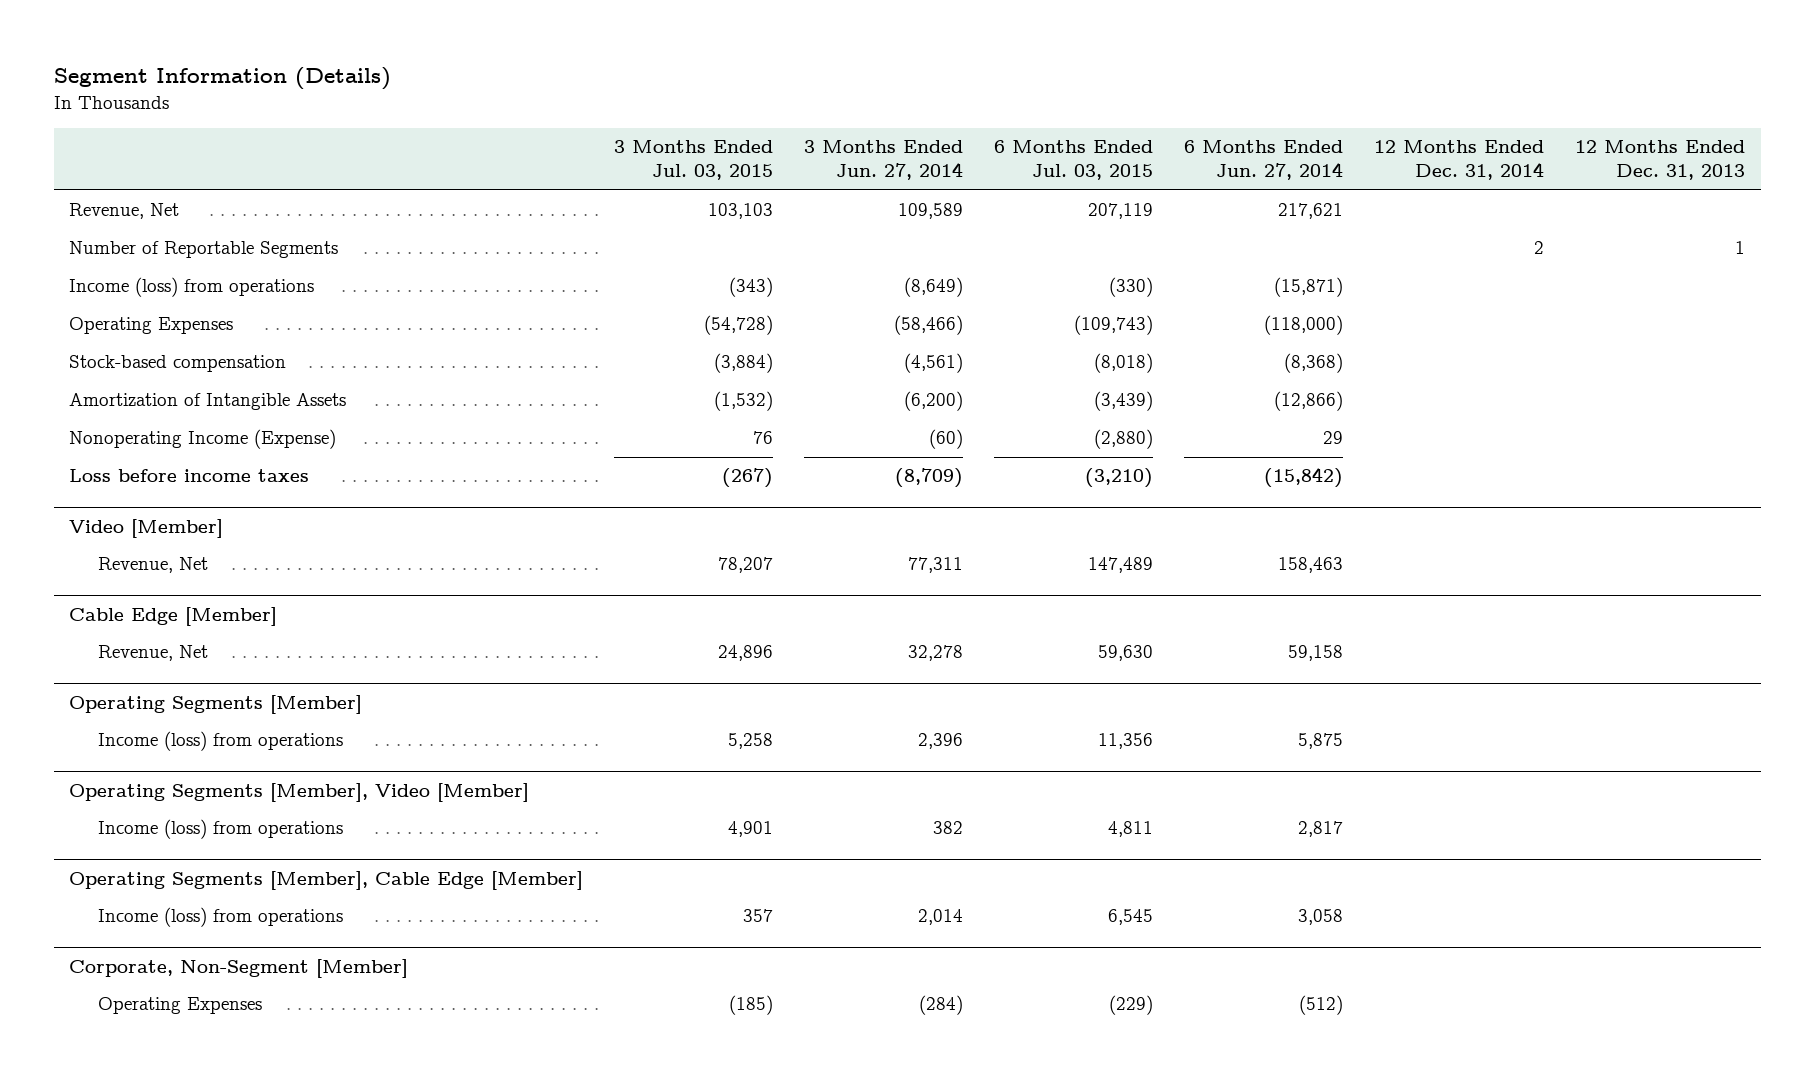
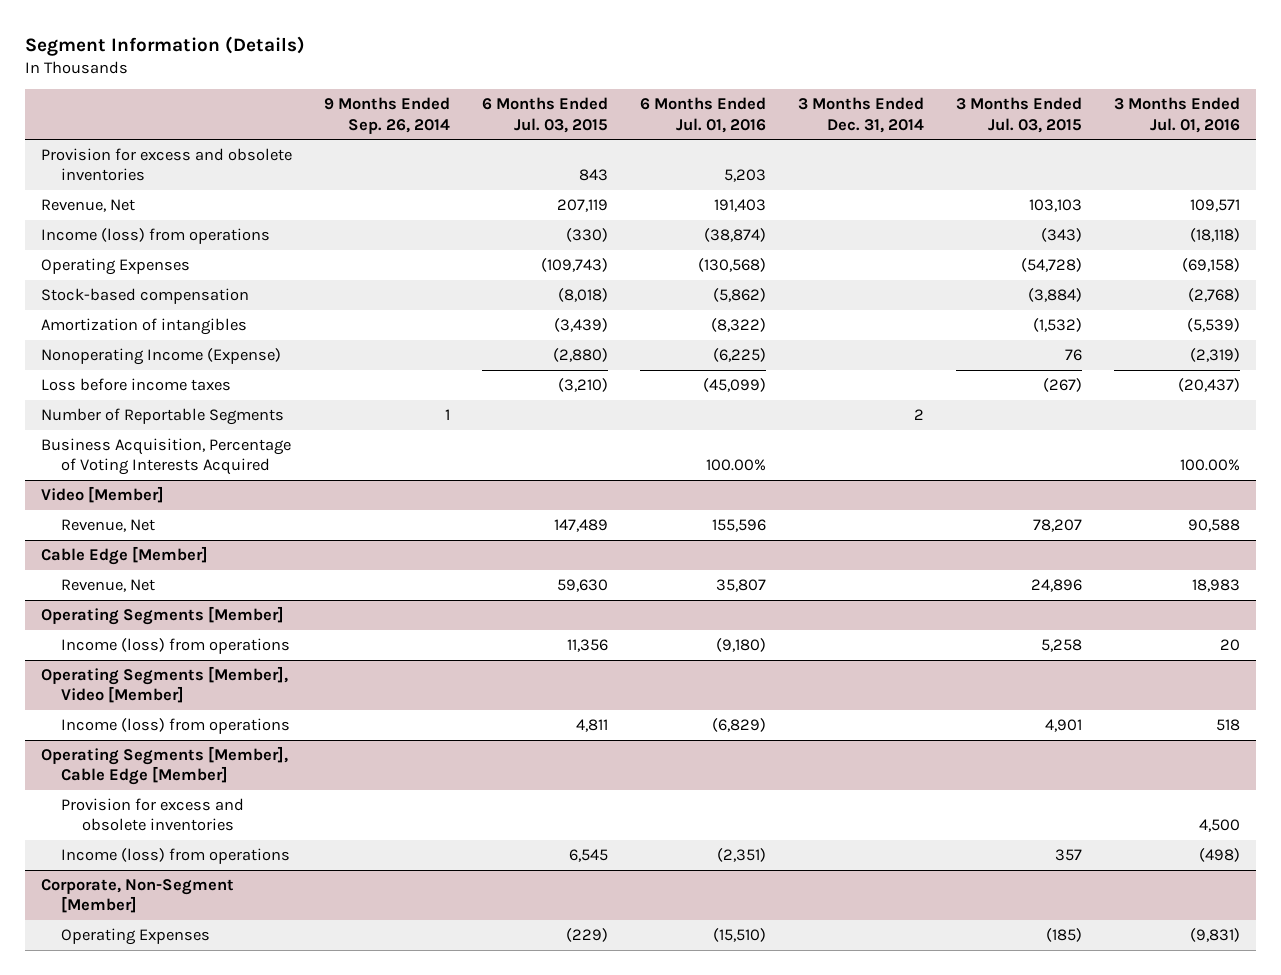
[804,140,964,181] 3 Months Ended Jun. 27, 2014 -> none
[1184,140,1344,181] 6 Months Ended Jun. 27, 2014 -> none
[1374,140,1545,181] 12 Months Ended Dec. 31, 2014 -> none
[1575,140,1746,181] 12 Months Ended Dec. 31, 2013 -> none
none -> [323,97,450,134] 9 Months Ended Sep. 26, 2014
none -> [639,97,766,133] 6 Months Ended Jul. 01, 2016
none -> [797,97,924,133] 3 Months Ended Dec. 31, 2014
none -> [1113,97,1240,133] 3 Months Ended Jul. 01, 2016
none -> [40,148,292,182] Provision for excess and obsolete inventories
[69,393,347,411] Amortization of Intangible Assets -> [40,318,247,336] Amortization of intangibles
[69,241,339,259] Number of Reportable Segments -> [40,408,284,426] Number of Reportable Segments
none -> [40,438,291,476] Business Acquisition, Percentage of Voting Interests Acquired
none -> [61,798,245,832] Provision for excess and obsolete inventories

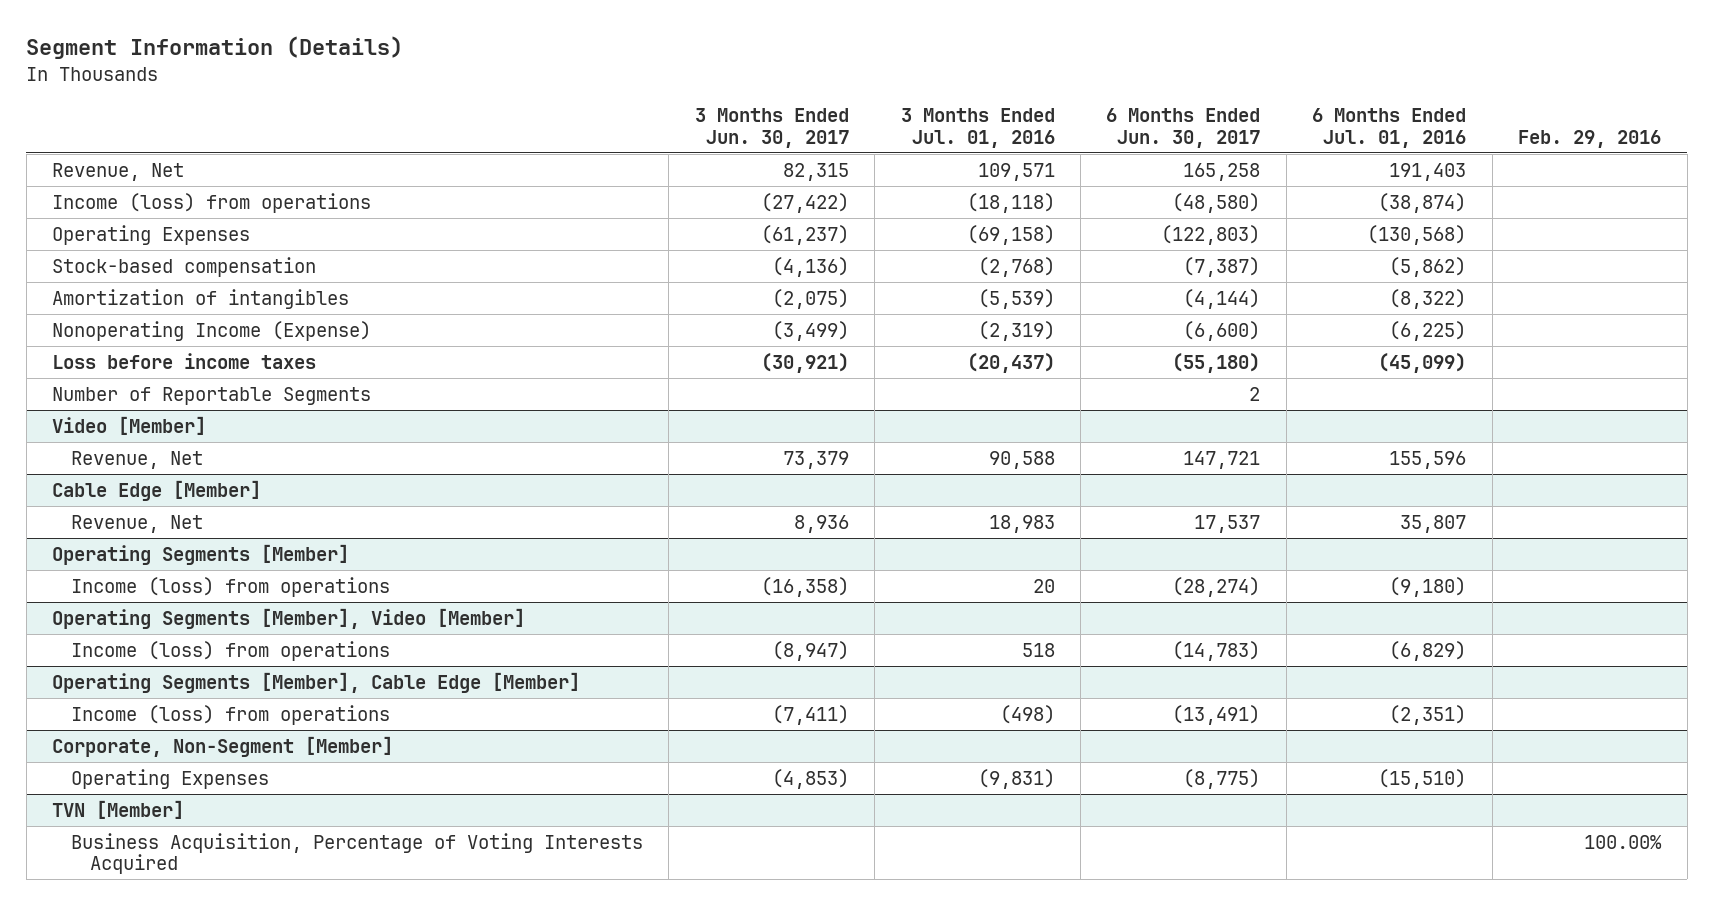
[323,97,450,134] 9 Months Ended Sep. 26, 2014 -> none
[481,97,608,133] 6 Months Ended Jul. 03, 2015 -> none
[797,97,924,133] 3 Months Ended Dec. 31, 2014 -> none
[955,97,1082,133] 3 Months Ended Jul. 03, 2015 -> none
none -> [694,107,849,148] 3 Months Ended Jun. 30, 2017
none -> [1106,107,1261,148] 6 Months Ended Jun. 30, 2017
none -> [1518,129,1662,148] Feb. 29, 2016
[40,148,292,182] Provision for excess and obsolete inventories -> none
[40,438,291,476] Business Acquisition, Percentage of Voting Interests Acquired -> none
[61,798,245,832] Provision for excess and obsolete inventories -> none
none -> [52,799,185,819] TVN [Member]
none -> [70,832,643,875] Business Acquisition, Percentage of Voting Interests Acquired

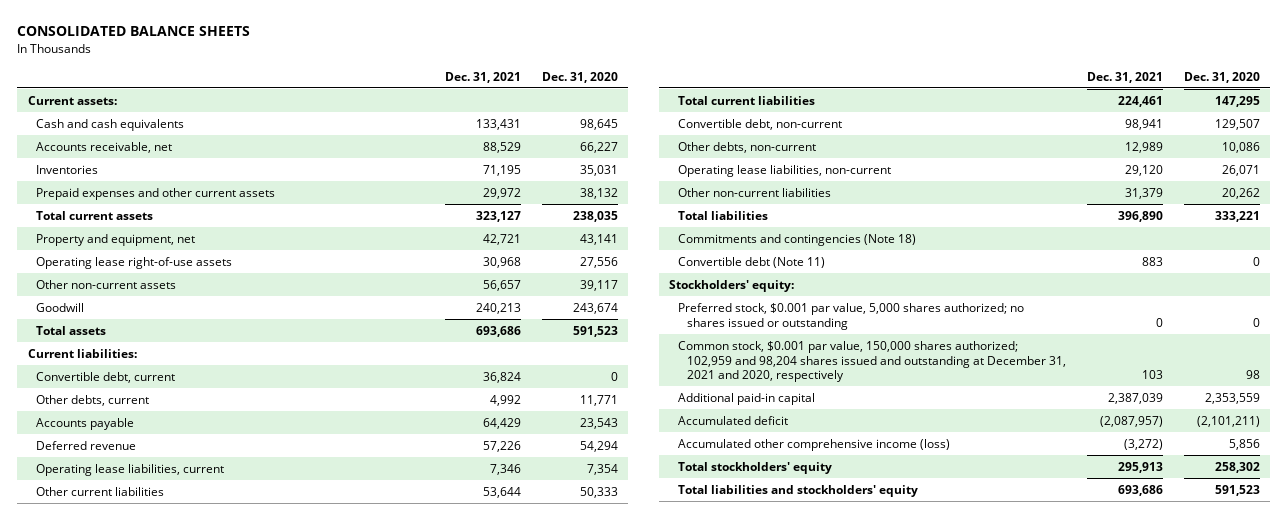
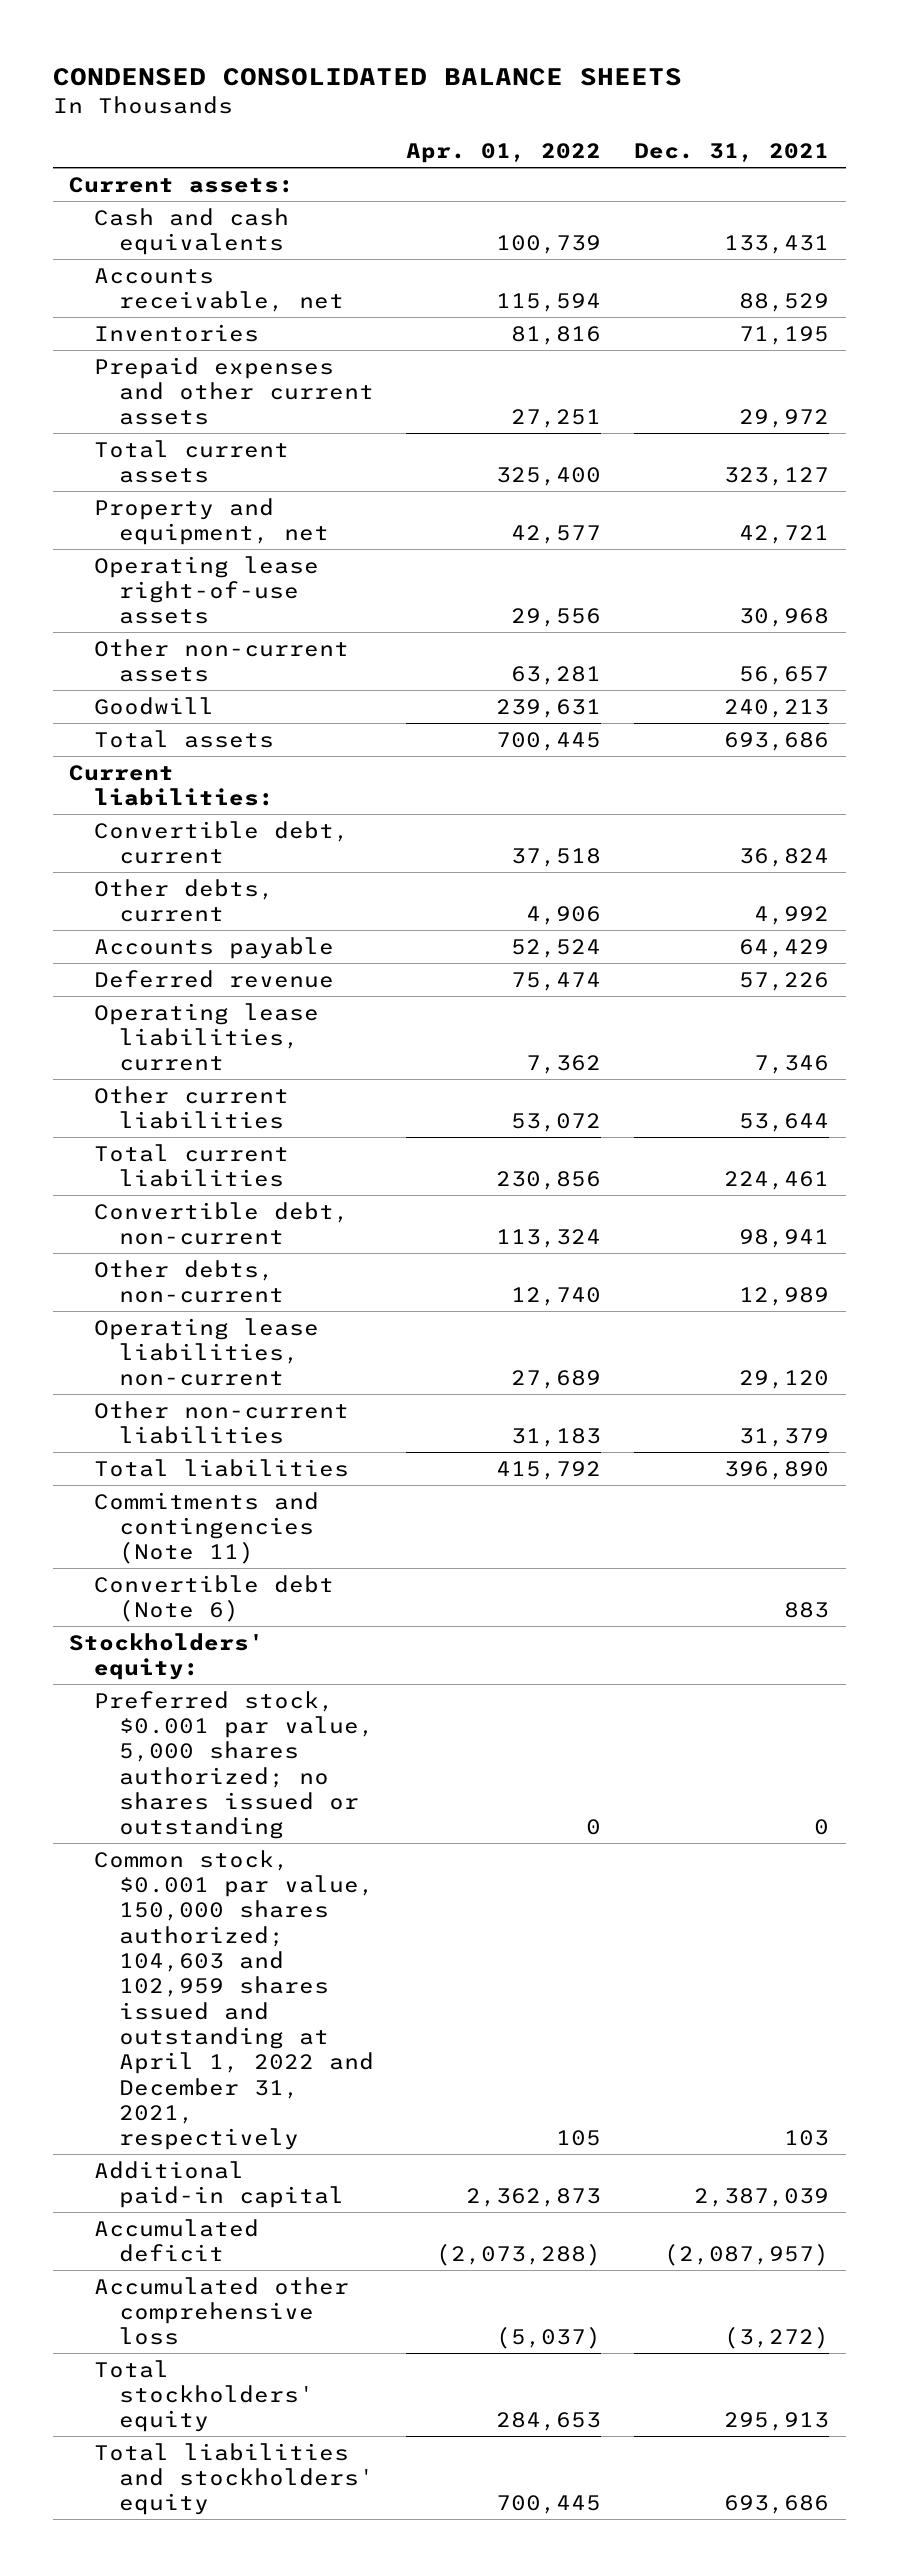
[17,26,251,37] CONSOLIDATED BALANCE SHEETS -> [52,68,682,87] CONDENSED CONSOLIDATED BALANCE SHEETS
[542,71,619,83] Dec. 31, 2020 -> none
none -> [406,143,602,164] Apr. 01, 2022
[678,233,917,246] Commitments and contingencies (Note 18) -> [93,1491,319,1565] Commitments and contingencies (Note 11)
[678,256,826,268] Convertible debt (Note 11) -> [93,1574,334,1623] Convertible debt (Note 6)
[678,340,1066,383] Common stock, $0.001 par value, 150,000 shares authorized; 102,959 and 98,204 shares issued and outstanding at December 31, 2021 and 2020, respectively -> [93,1849,374,2151] Common stock, $0.001 par value, 150,000 shares authorized; 104,603 and 102,959 shares issued and outstanding at April 1, 2022 and December 31, 2021, respectively
[678,438,951,451] Accumulated other comprehensive income (loss) -> [93,2276,349,2346] Accumulated other comprehensive loss

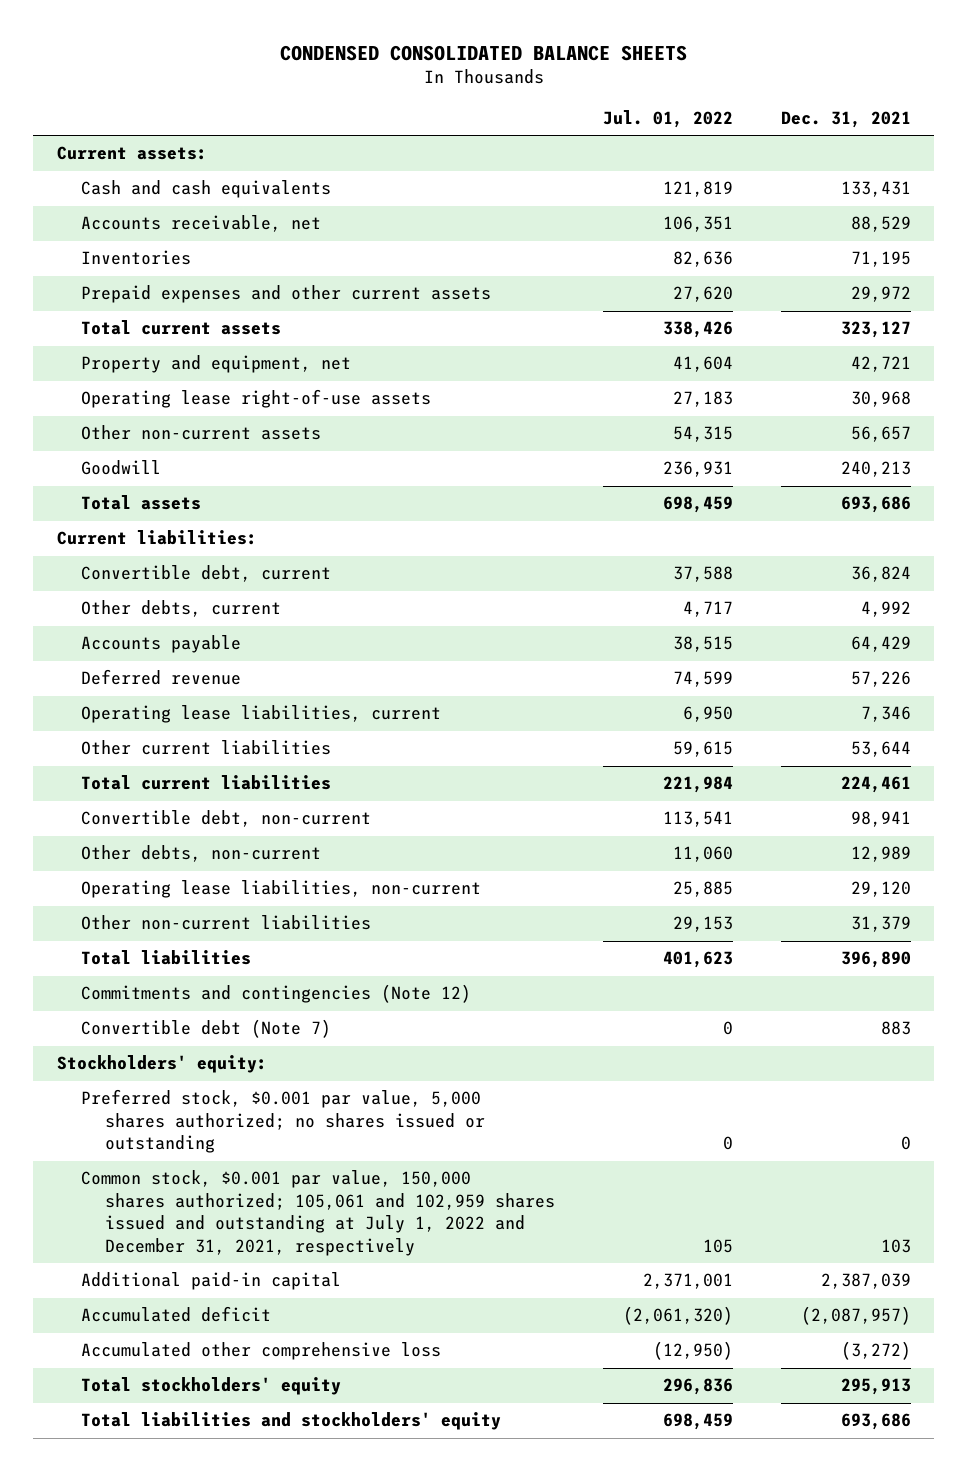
[406,143,602,164] Apr. 01, 2022 -> none
none -> [602,110,733,129] Jul. 01, 2022
[93,1491,319,1565] Commitments and contingencies (Note 11) -> [80,984,471,1004] Commitments and contingencies (Note 12)
[93,1574,334,1623] Convertible debt (Note 6) -> [80,1019,331,1039] Convertible debt (Note 7)
[93,1849,374,2151] Common stock, $0.001 par value, 150,000 shares authorized; 104,603 and 102,959 shares issued and outstanding at April 1, 2022 and December 31, 2021, respectively -> [80,1170,556,1256] Common stock, $0.001 par value, 150,000 shares authorized; 105,061 and 102,959 shares issued and outstanding at July 1, 2022 and December 31, 2021, respectively

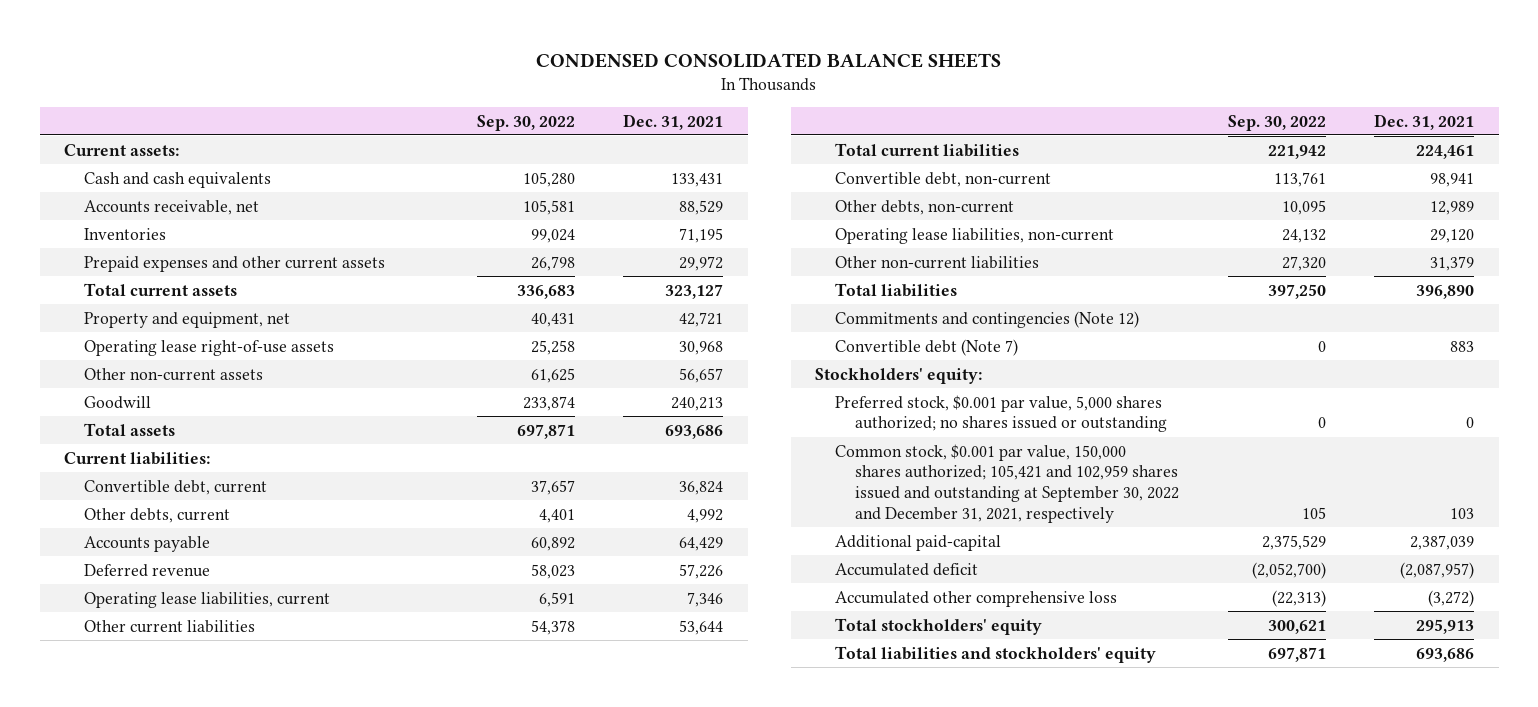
[602,110,733,129] Jul. 01, 2022 -> none
none -> [476,114,575,131] Sep. 30, 2022
[80,1170,556,1256] Common stock, $0.001 par value, 150,000 shares authorized; 105,061 and 102,959 shares issued and outstanding at July 1, 2022 and December 31, 2021, respectively -> [835,443,1180,523] Common stock, $0.001 par value, 150,000 shares authorized; 105,421 and 102,959 shares issued and outstanding at September 30, 2022 and December 31, 2021, respectively
[80,1272,341,1291] Additional paid-in capital -> [835,534,1002,551] Additional paid-capital

